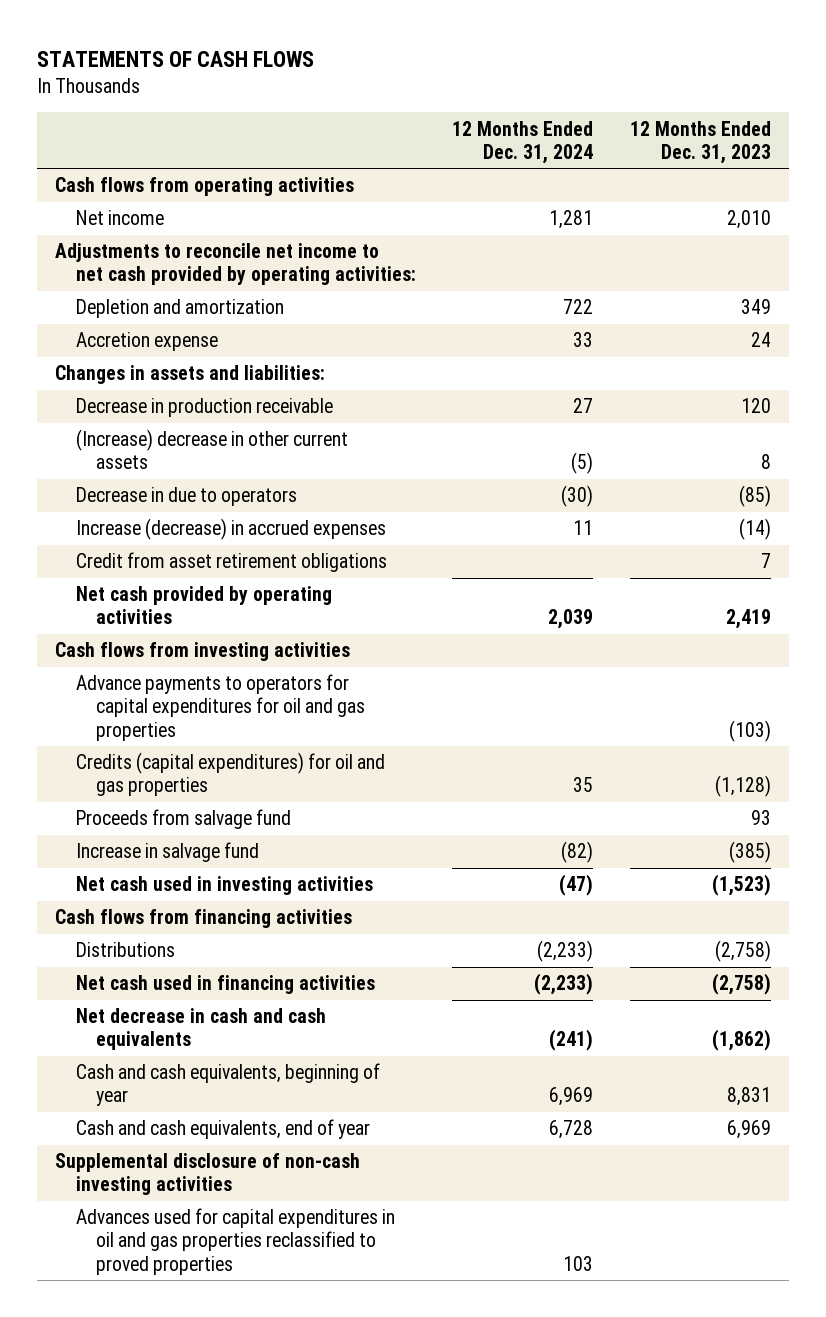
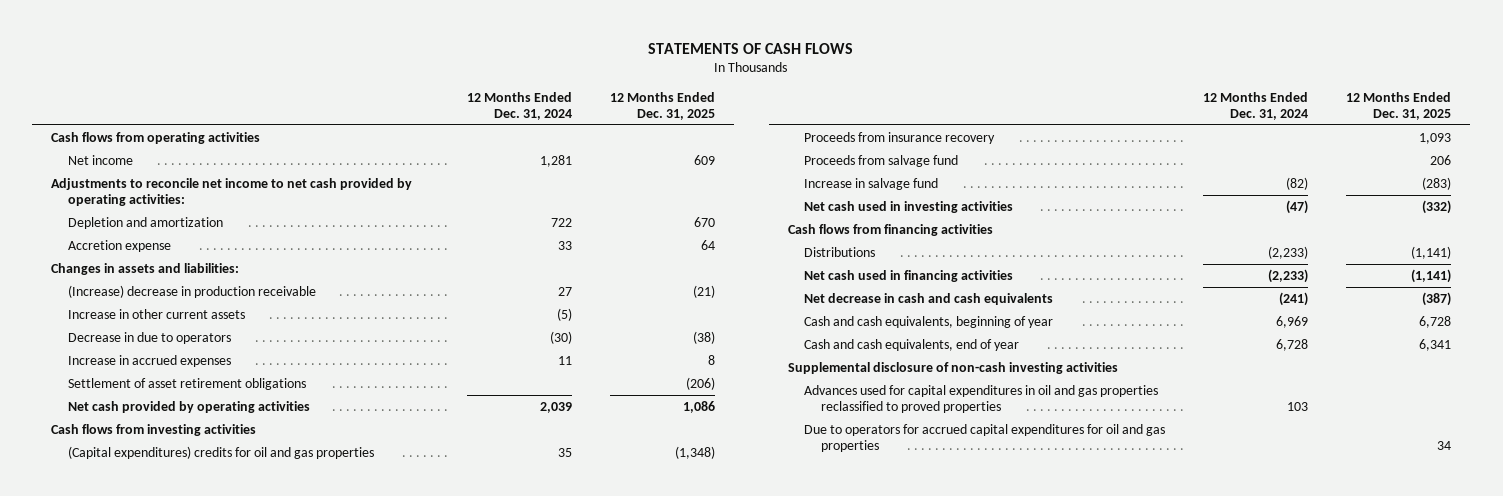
[629,120,771,164] 12 Months Ended Dec. 31, 2023 -> none
none -> [610,91,716,120] 12 Months Ended Dec. 31, 2025
[75,398,333,418] Decrease in production receivable -> [68,284,317,298] (Increase) decrease in production receivable
[75,429,348,470] (Increase) decrease in other current assets -> [68,308,246,319] Increase in other current assets
[75,518,386,541] Increase (decrease) in accrued expenses -> [68,354,232,367] Increase in accrued expenses
[75,552,387,573] Credit from asset retirement obligations -> [68,377,307,390] Settlement of asset retirement obligations
[75,674,365,741] Advance payments to operators for capital expenditures for oil and gas properties -> none
[75,752,385,797] Credits (capital expenditures) for oil and gas properties -> [68,445,375,459] (Capital expenditures) credits for oil and gas properties
none -> [804,131,996,144] Proceeds from insurance recovery
none -> [804,423,1166,452] Due to operators for accrued capital expenditures for oil and gas properties

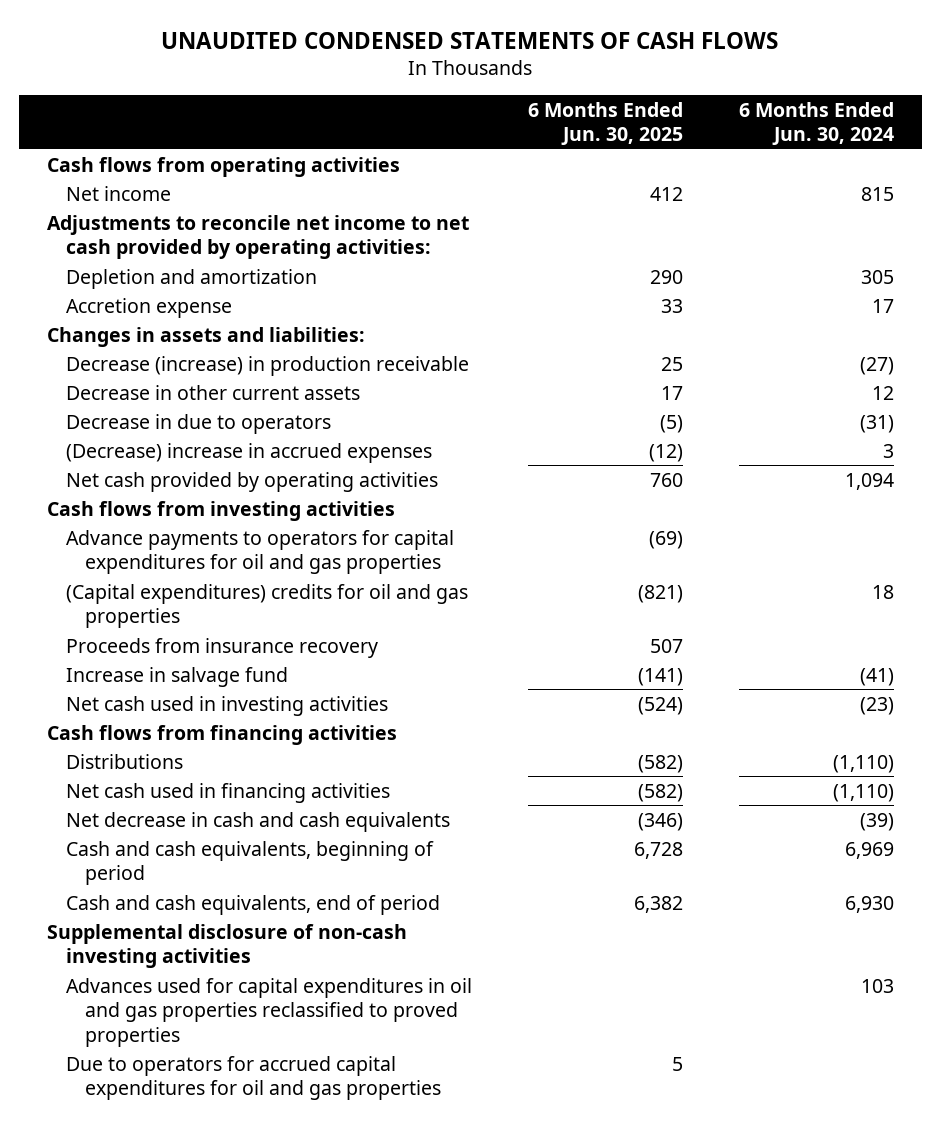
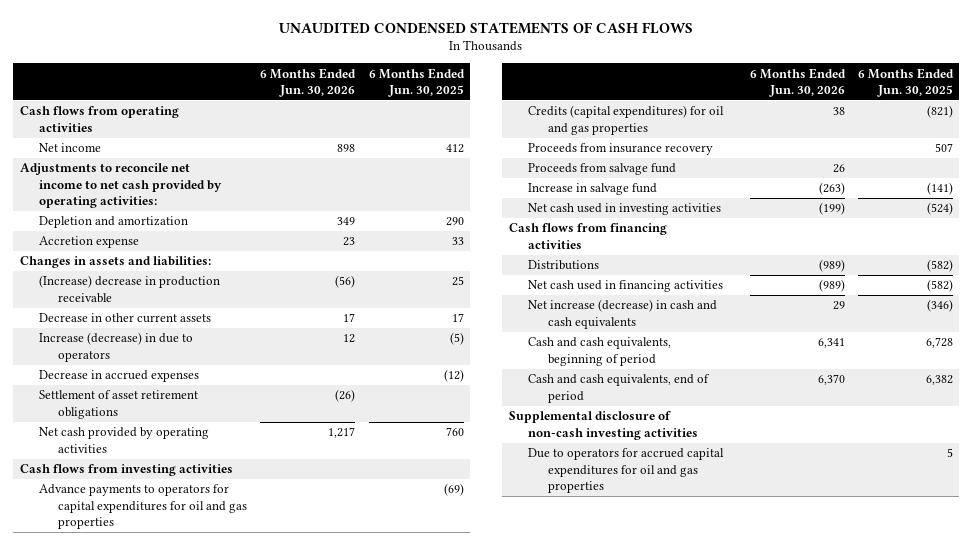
[739,101,895,146] 6 Months Ended Jun. 30, 2024 -> none
none -> [260,67,357,98] 6 Months Ended Jun. 30, 2026
[66,355,470,376] Decrease (increase) in production receivable -> [39,275,221,303] (Increase) decrease in production receivable
[66,413,332,434] Decrease in due to operators -> [39,332,194,362] Increase (decrease) in due to operators
[66,442,433,463] (Decrease) increase in accrued expenses -> [39,370,200,383] Decrease in accrued expenses
none -> [39,390,199,419] Settlement of asset retirement obligations
[66,583,469,629] (Capital expenditures) credits for oil and gas properties -> [528,105,725,135] Credits (capital expenditures) for oil and gas properties
none -> [528,163,677,176] Proceeds from salvage fund
[66,811,451,832] Net decrease in cash and cash equivalents -> [528,299,718,329] Net increase (decrease) in cash and cash equivalents
[66,977,473,1047] Advances used for capital expenditures in oil and gas properties reclassified to proved properties -> none

